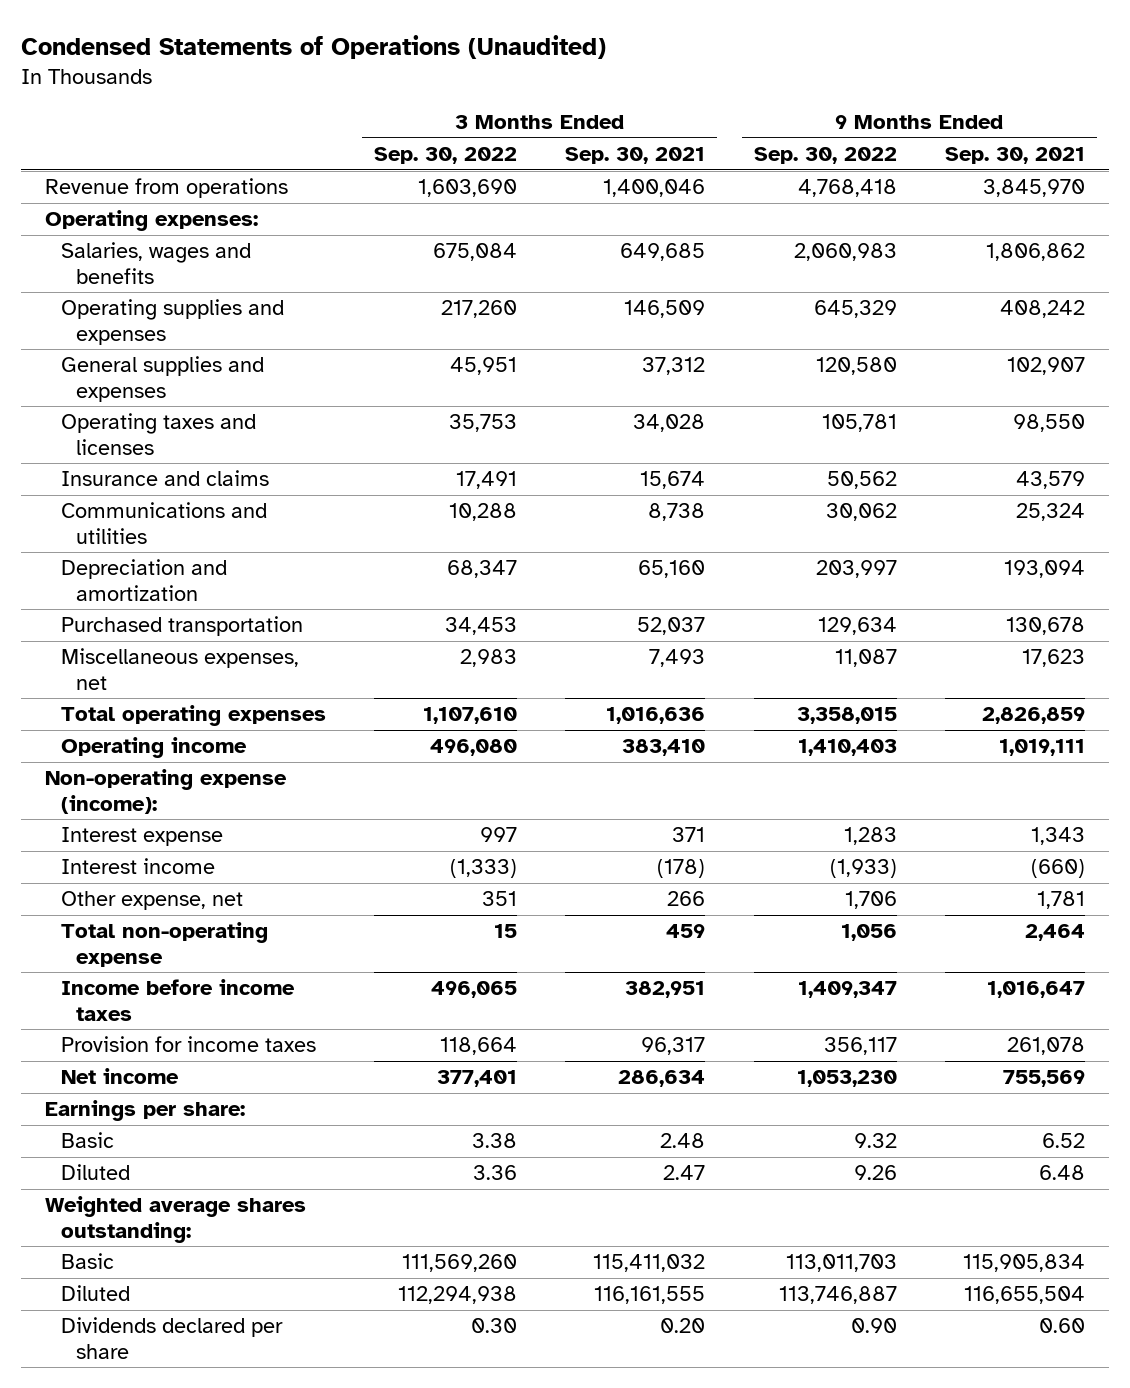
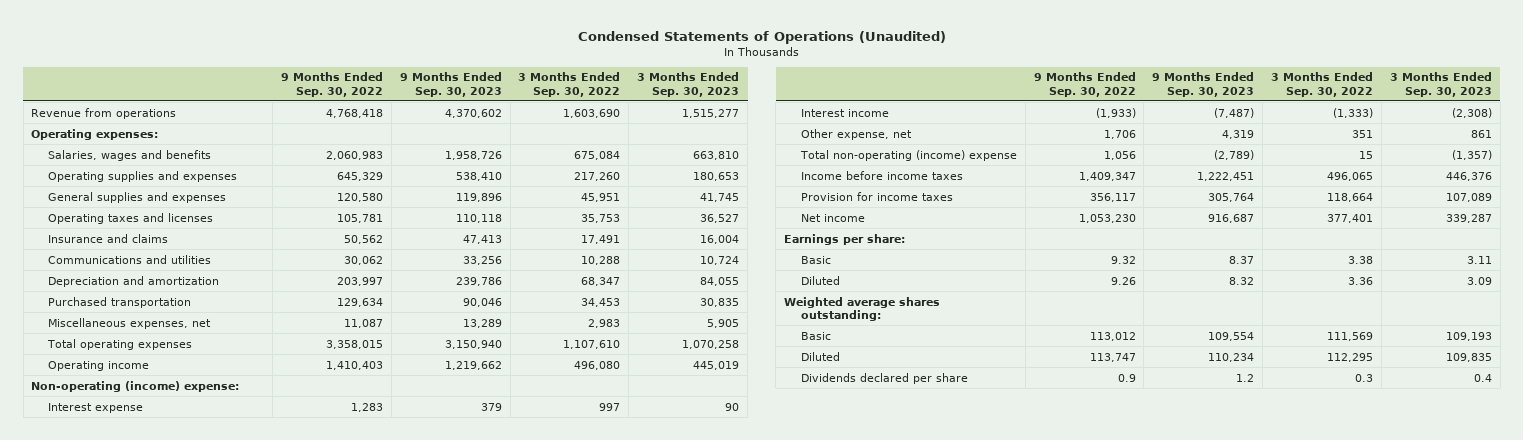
[565,147,706,165] Sep. 30, 2021 -> none
[944,147,1085,165] Sep. 30, 2021 -> none
none -> [399,72,502,97] 9 Months Ended Sep. 30, 2023
none -> [637,72,740,97] 3 Months Ended Sep. 30, 2023
[45,769,288,814] Non-operating expense (income): -> [31,380,240,392] Non-operating (income) expense:
[60,922,268,967] Total non-operating expense -> [799,149,1017,161] Total non-operating (income) expense
[401,1254,517,1273] 111,569,260 -> [1327,331,1374,341] 111,569
[785,1254,897,1273] 113,011,703 -> [1089,331,1136,341] 113,012
[397,1286,517,1305] 112,294,938 -> [1327,352,1374,362] 112,295
[778,1286,897,1305] 113,746,887 -> [1089,352,1136,362] 113,747
[470,1318,517,1334] 0.30 -> [1355,373,1374,382] 0.3
[850,1318,897,1334] 0.90 -> [1117,373,1136,382] 0.9

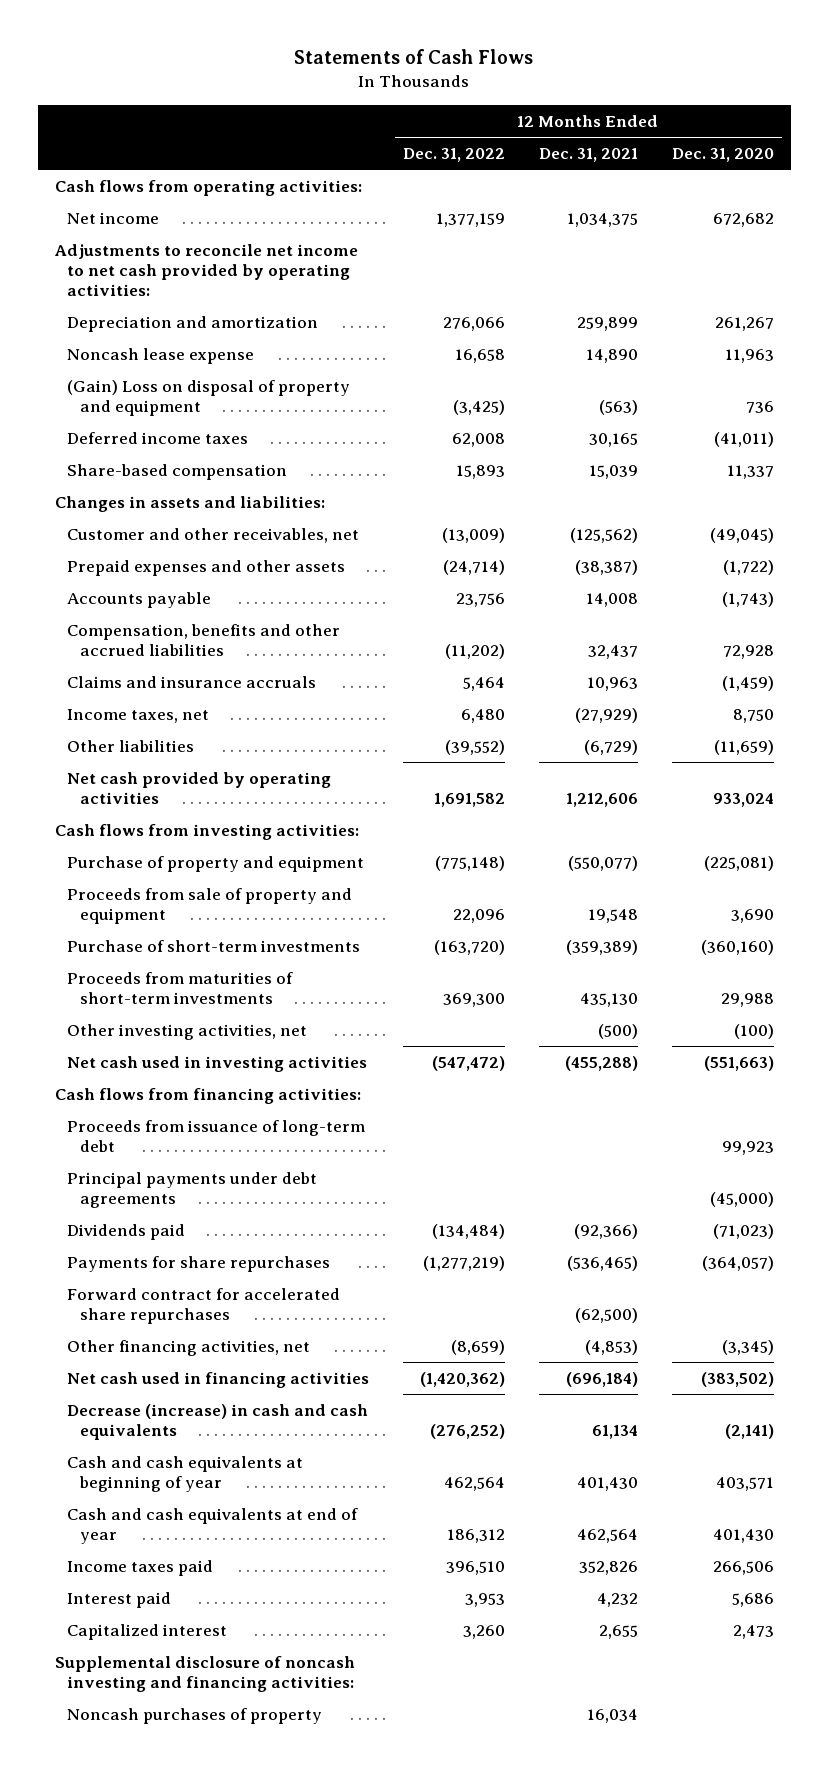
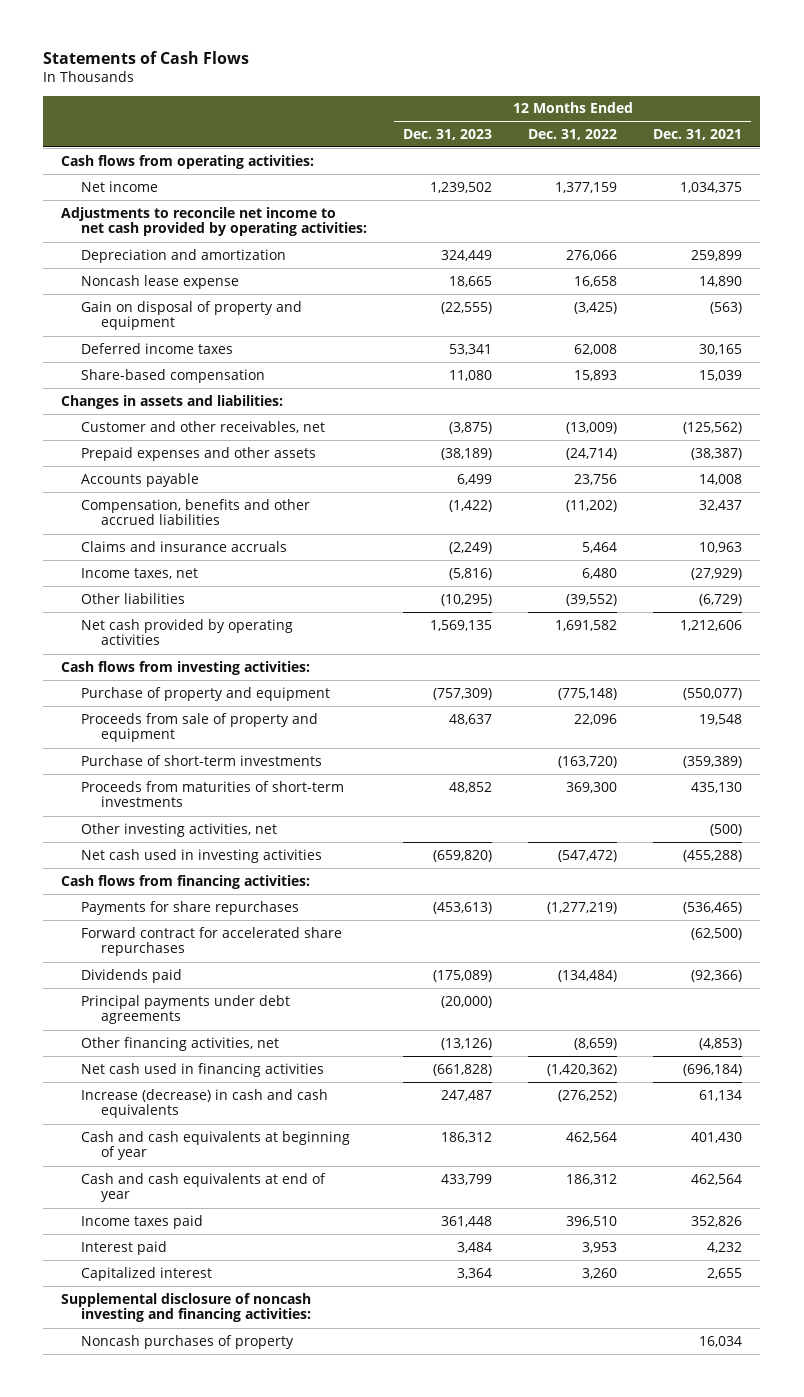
[671,148,774,163] Dec. 31, 2020 -> none
none -> [403,128,493,140] Dec. 31, 2023
[67,380,351,416] (Gain) Loss on disposal of property and equipment -> [81,300,303,331] Gain on disposal of property and equipment
[67,1120,366,1152] Proceeds from issuance of long-term debt -> none
[67,1224,186,1241] Dividends paid -> [81,968,183,983] Dividends paid
[67,1172,318,1208] Principal payments under debt agreements -> [81,994,291,1025] Principal payments under debt agreements
[67,1404,369,1440] Decrease (increase) in cash and cash equivalents -> [81,1088,329,1119] Increase (decrease) in cash and cash equivalents

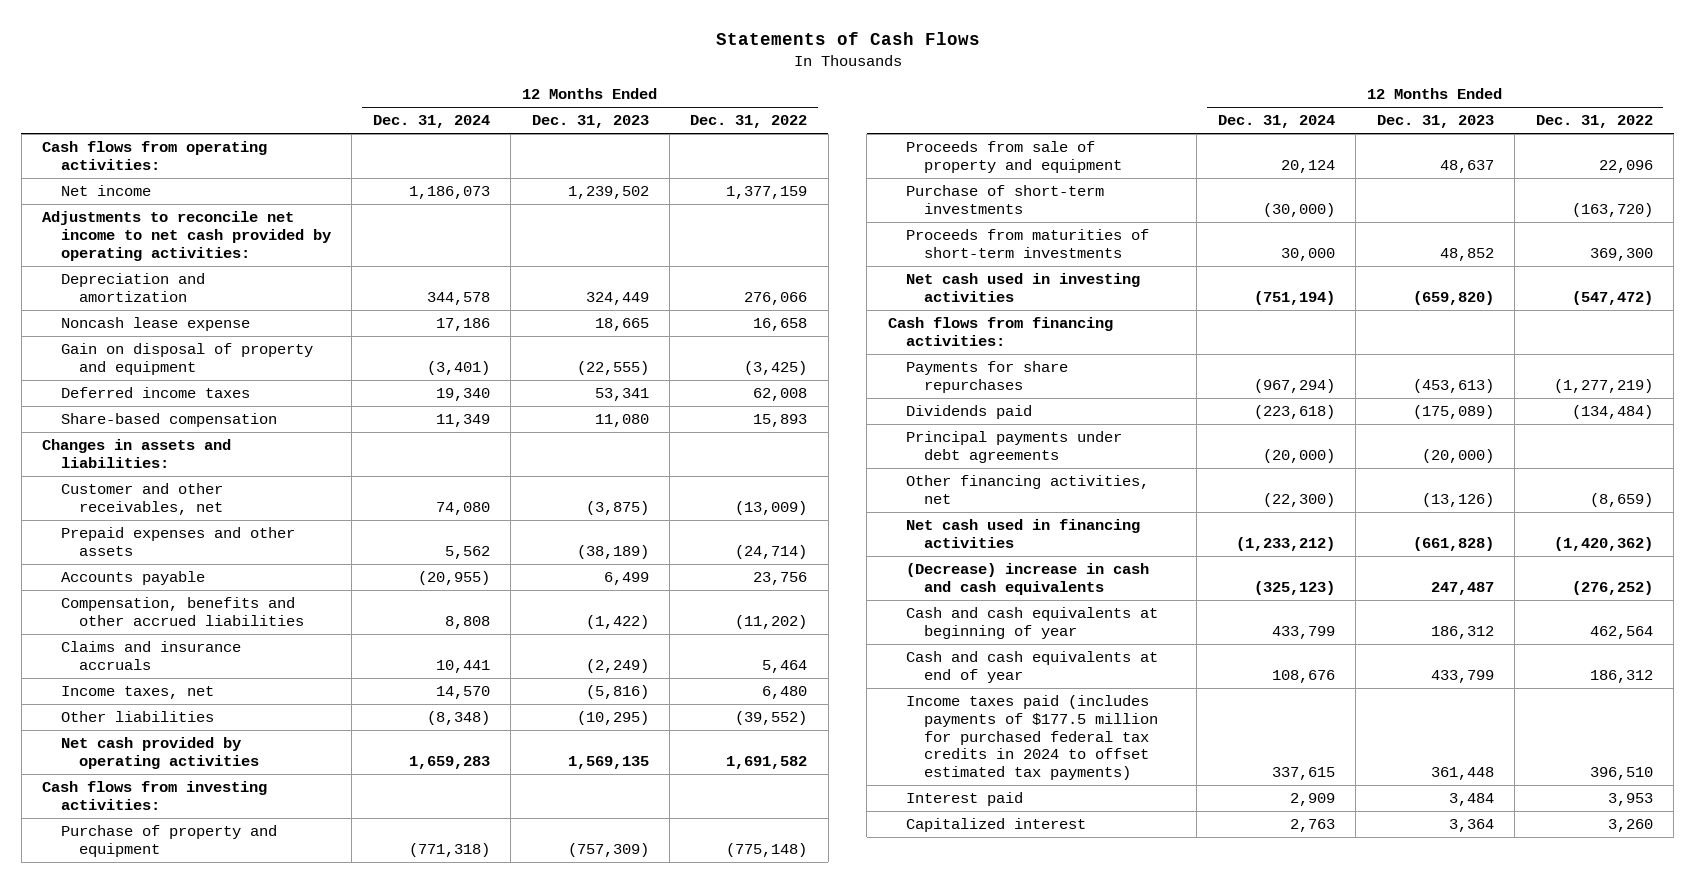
[653,128,743,140] Dec. 31, 2021 -> none
none -> [372,115,490,129] Dec. 31, 2024
[81,822,278,837] Other investing activities, net -> none
[81,926,343,957] Forward contract for accelerated share repurchases -> none
[81,1088,329,1119] Increase (decrease) in cash and cash equivalents -> [906,563,1150,595] (Decrease) increase in cash and cash equivalents
[81,1214,204,1229] Income taxes paid -> [906,695,1159,781] Income taxes paid (includes payments of $177.5 million for purchased federal tax credits in 2024 to offset estimated tax payments)
[61,1292,312,1323] Supplemental disclosure of noncash investing and financing activities: -> none
[81,1334,295,1349] Noncash purchases of property -> none

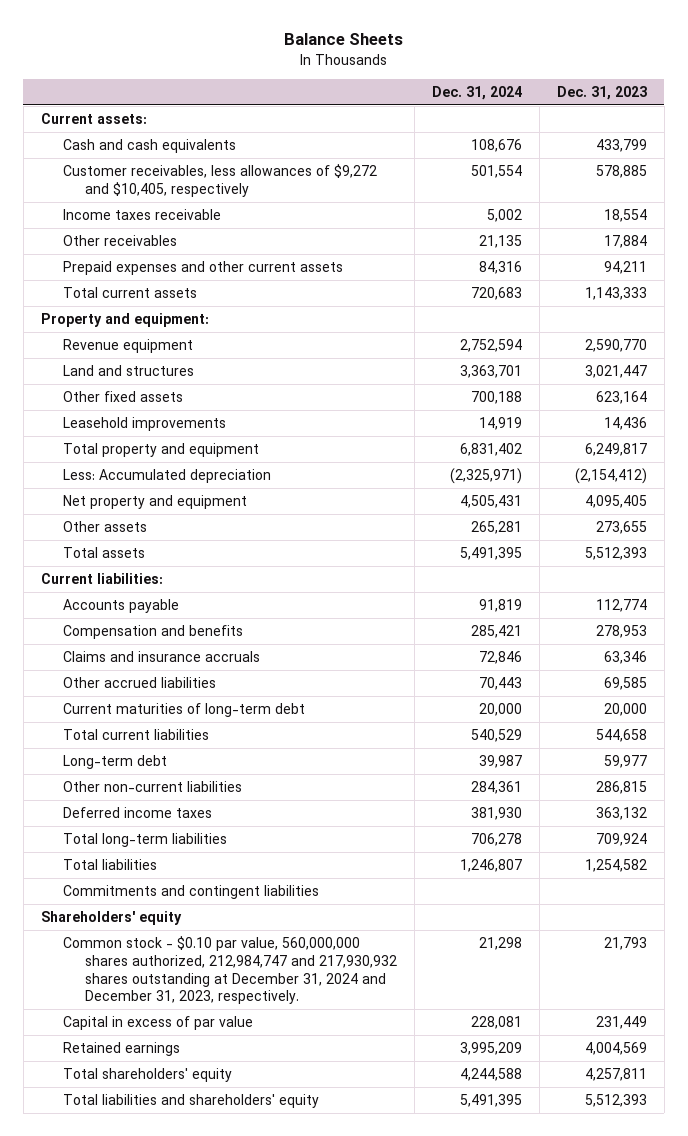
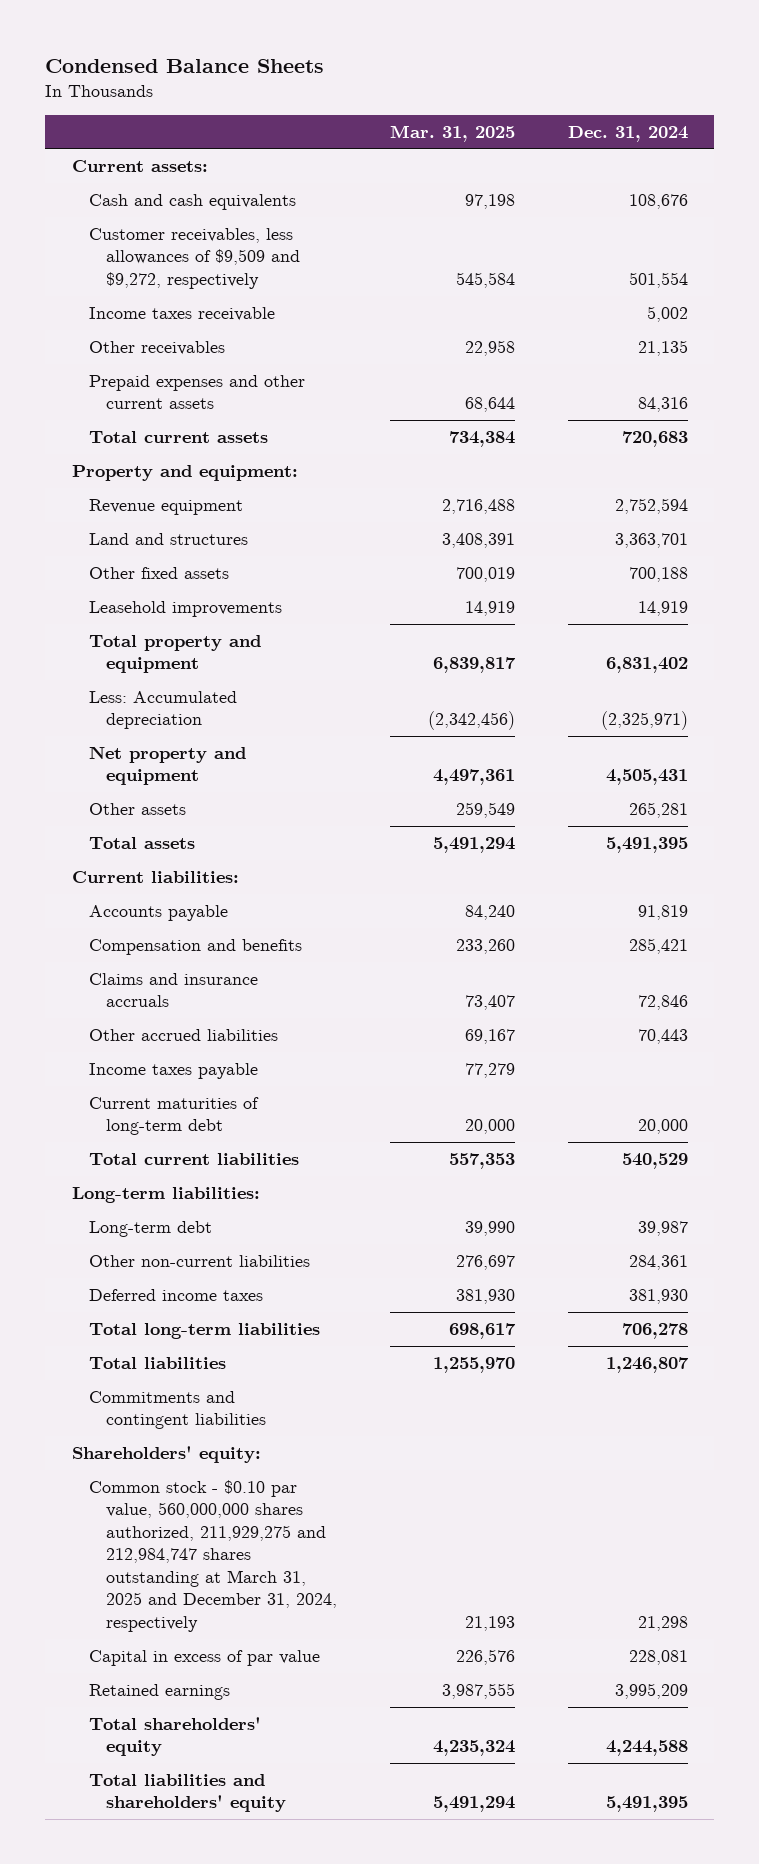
[283,33,403,46] Balance Sheets -> [45,58,325,73] Condensed Balance Sheets
[557,85,648,100] Dec. 31, 2023 -> none
none -> [389,124,515,142] Mar. 31, 2025
[63,163,378,197] Customer receivables, less allowances of $9,272 and $10,405, respectively -> [88,227,300,289] Customer receivables, less allowances of $9,509 and $9,272, respectively
none -> [88,1062,258,1079] Income taxes payable
none -> [71,1186,260,1203] Long-term liabilities:
[40,910,182,925] Shareholders' equity -> [71,1445,261,1463] Shareholders' equity:
[63,935,398,1005] Common stock - $0.10 par value, 560,000,000 shares authorized, 212,984,747 and 217,930,932 shares outstanding at December 31, 2024 and December 31, 2023, respectively. -> [88,1479,337,1632] Common stock - $0.10 par value, 560,000,000 shares authorized, 211,929,275 and 212,984,747 shares outstanding at March 31, 2025 and December 31, 2024, respectively

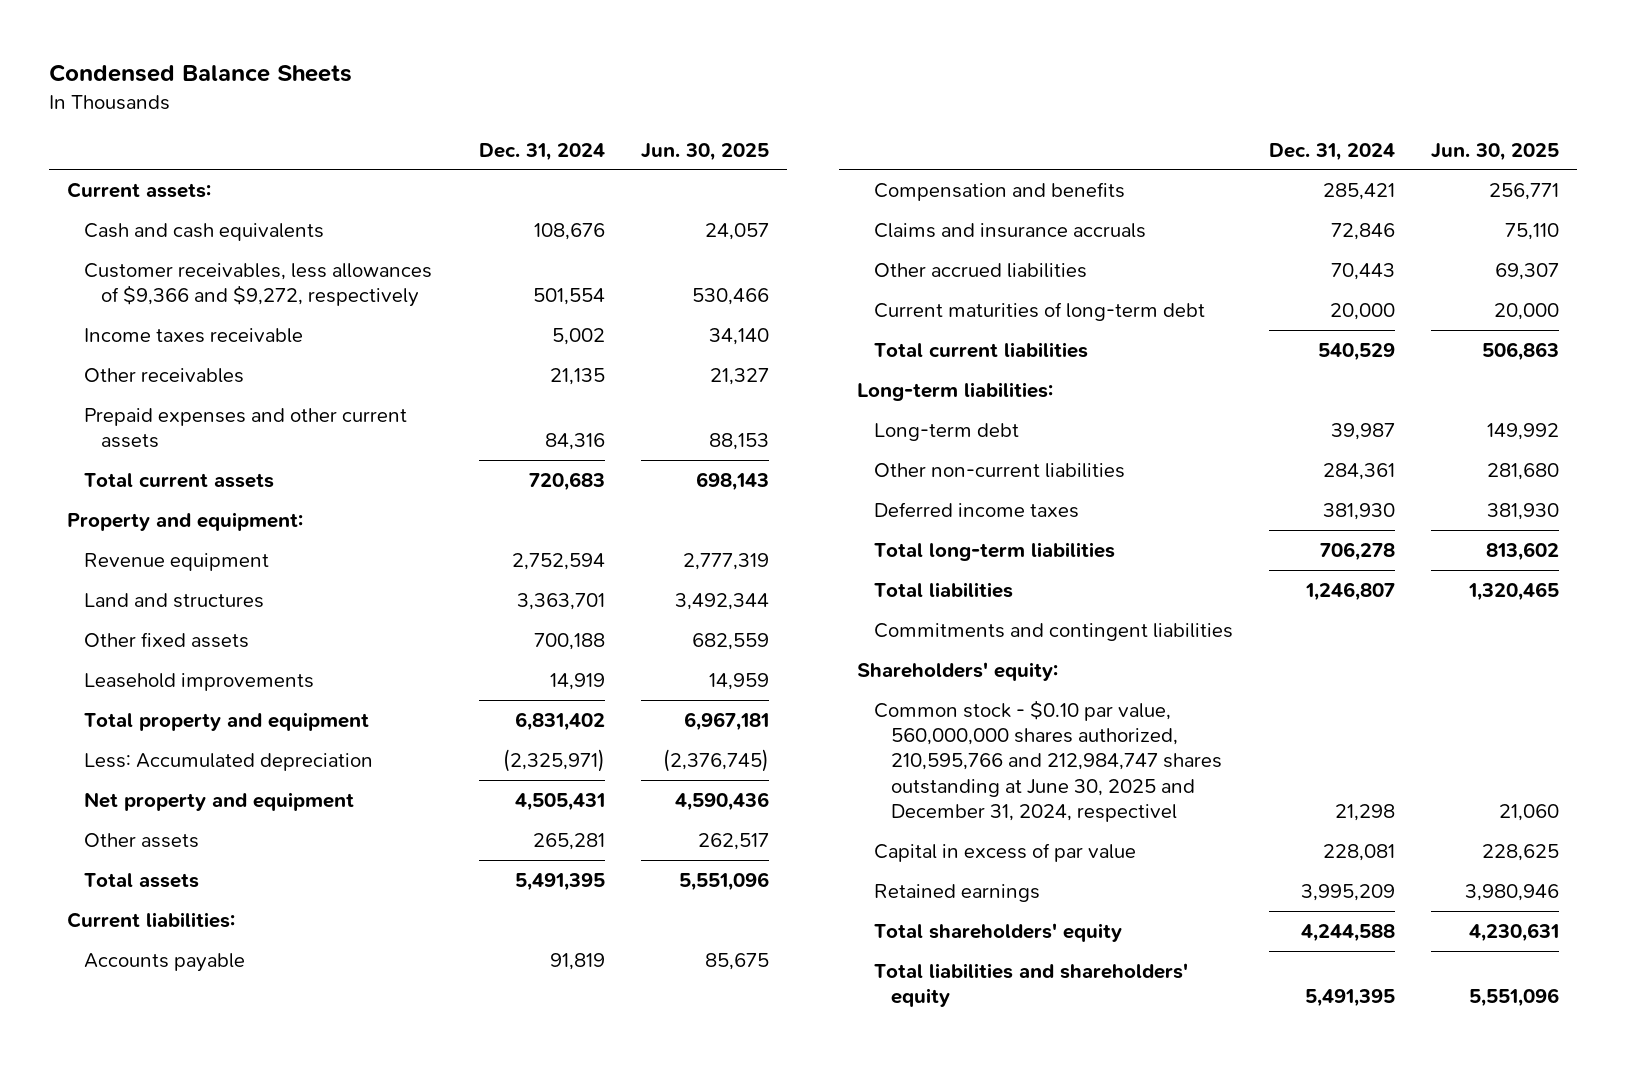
[389,124,515,142] Mar. 31, 2025 -> none
none -> [641,142,770,161] Jun. 30, 2025
[88,227,300,289] Customer receivables, less allowances of $9,509 and $9,272, respectively -> [84,262,433,308] Customer receivables, less allowances of $9,366 and $9,272, respectively
[88,1062,258,1079] Income taxes payable -> none
[88,1479,337,1632] Common stock - $0.10 par value, 560,000,000 shares authorized, 211,929,275 and 212,984,747 shares outstanding at March 31, 2025 and December 31, 2024, respectively -> [874,699,1223,822] Common stock - $0.10 par value, 560,000,000 shares authorized, 210,595,766 and 212,984,747 shares outstanding at June 30, 2025 and December 31, 2024, respectivel

